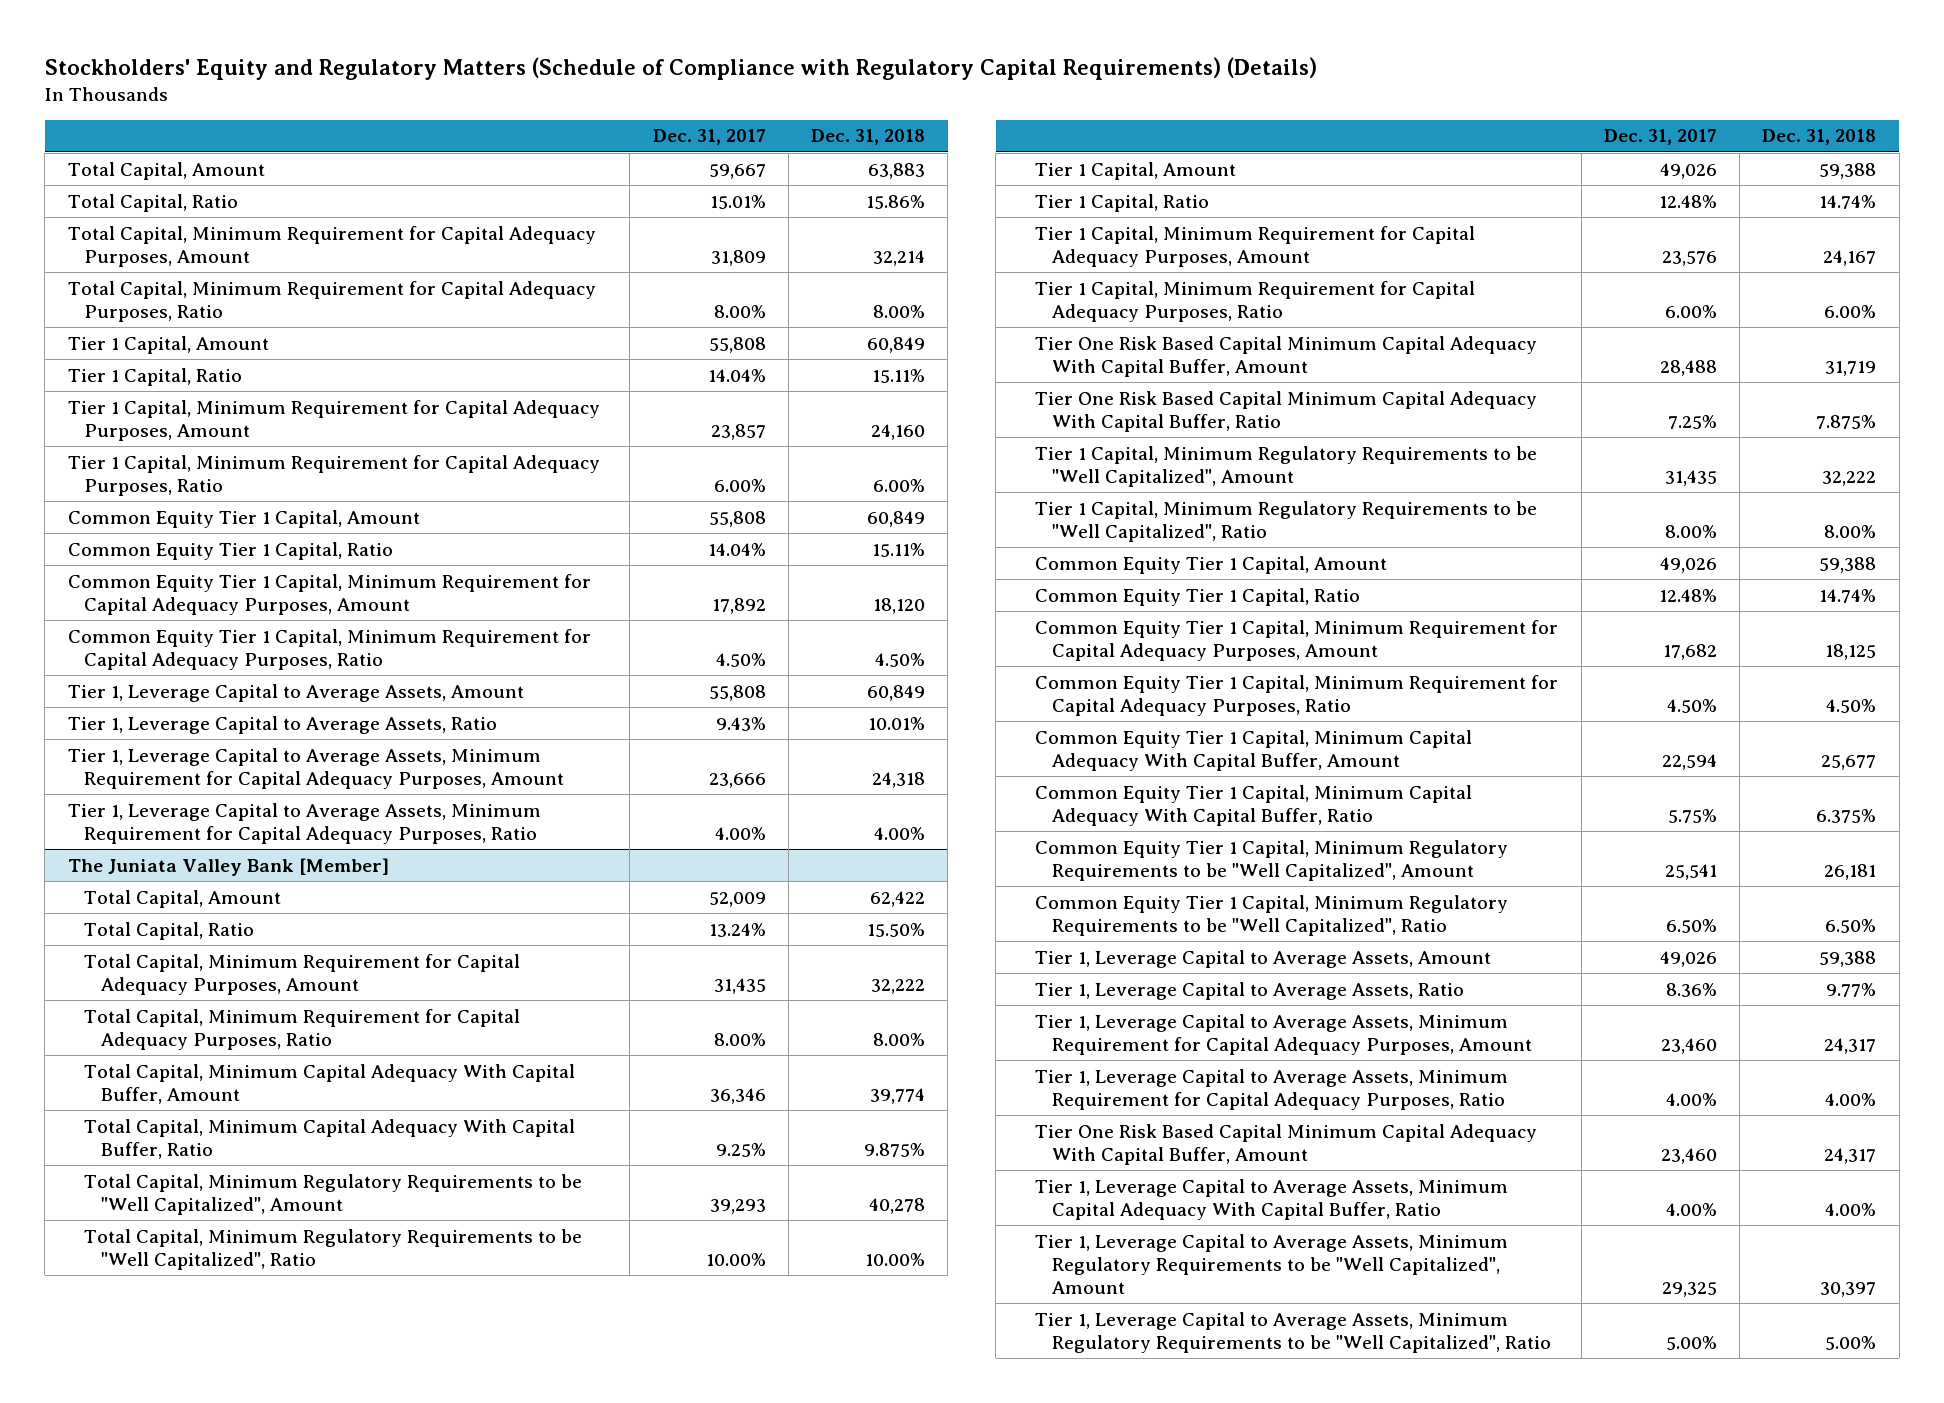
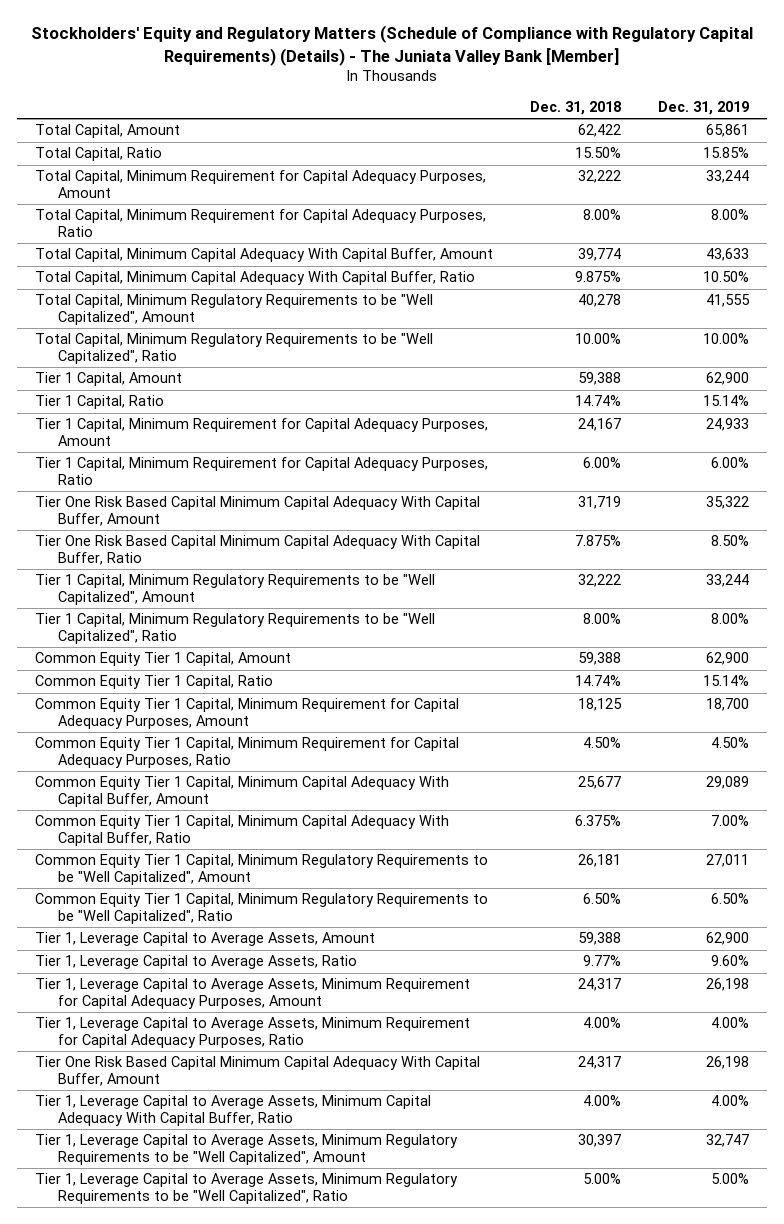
[44,56,1317,80] Stockholders' Equity and Regulatory Matters (Schedule of Compliance with Regulatory Capital Requirements) (Details) -> [31,25,754,66] Stockholders' Equity and Regulatory Matters (Schedule of Compliance with Regulatory Capital Requirements) (Details) - The Juniata Valley Bank [Member]
[652,129,766,146] Dec. 31, 2017 -> none
none -> [657,100,749,115] Dec. 31, 2019
[67,161,265,180] Total Capital, Amount -> none
[67,193,238,212] Total Capital, Ratio -> none
[67,225,596,267] Total Capital, Minimum Requirement for Capital Adequacy Purposes, Amount -> none
[67,280,596,322] Total Capital, Minimum Requirement for Capital Adequacy Purposes, Ratio -> none
[67,335,269,354] Tier 1 Capital, Amount -> none
[67,367,242,386] Tier 1 Capital, Ratio -> none
[67,399,600,441] Tier 1 Capital, Minimum Requirement for Capital Adequacy Purposes, Amount -> none
[67,454,600,496] Tier 1 Capital, Minimum Requirement for Capital Adequacy Purposes, Ratio -> none
[67,509,420,528] Common Equity Tier 1 Capital, Amount -> none
[67,541,393,560] Common Equity Tier 1 Capital, Ratio -> none
[67,573,591,615] Common Equity Tier 1 Capital, Minimum Requirement for Capital Adequacy Purposes, Amount -> none
[67,628,591,670] Common Equity Tier 1 Capital, Minimum Requirement for Capital Adequacy Purposes, Ratio -> none
[67,683,524,702] Tier 1, Leverage Capital to Average Assets, Amount -> none
[67,715,497,734] Tier 1, Leverage Capital to Average Assets, Ratio -> none
[67,747,565,789] Tier 1, Leverage Capital to Average Assets, Minimum Requirement for Capital Adequacy Purposes, Amount -> none
[67,802,541,844] Tier 1, Leverage Capital to Average Assets, Minimum Requirement for Capital Adequacy Purposes, Ratio -> none
[67,857,389,876] The Juniata Valley Bank [Member] -> none

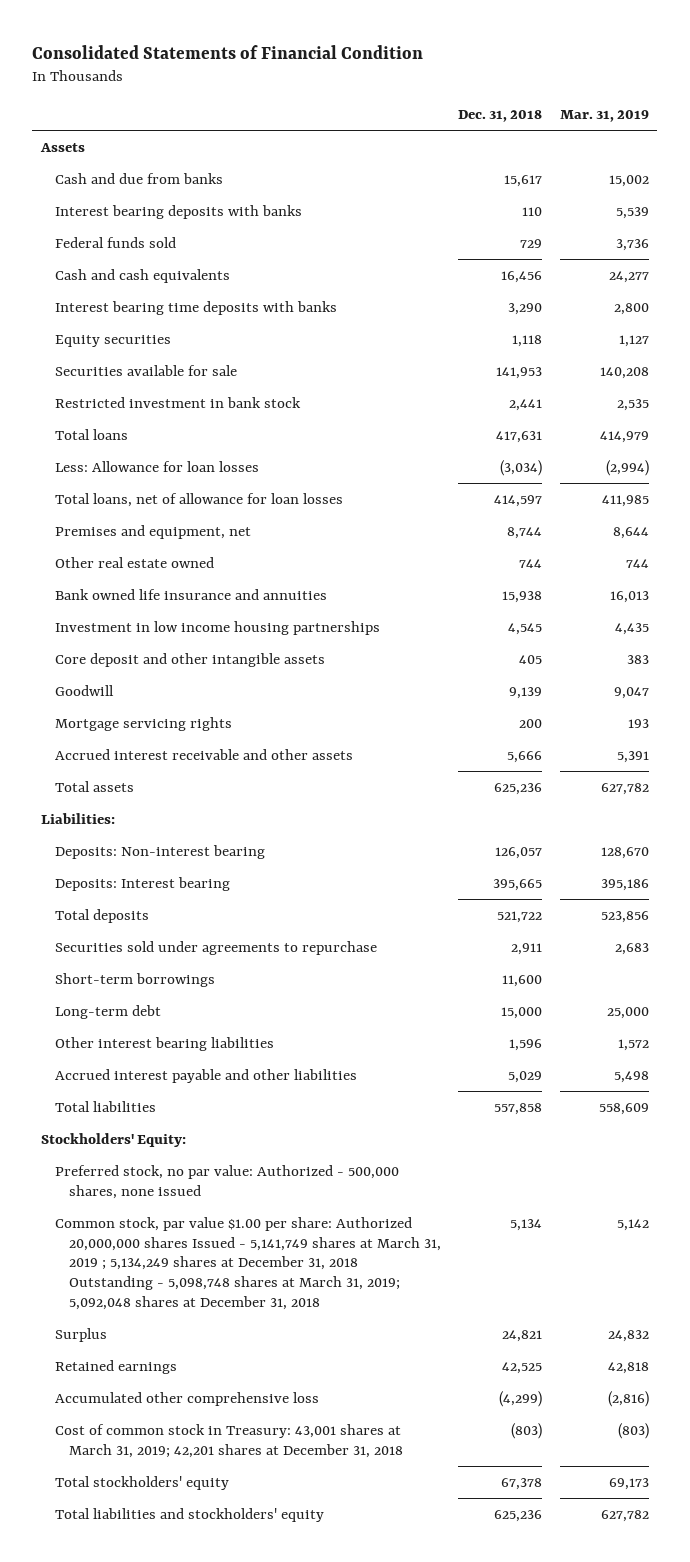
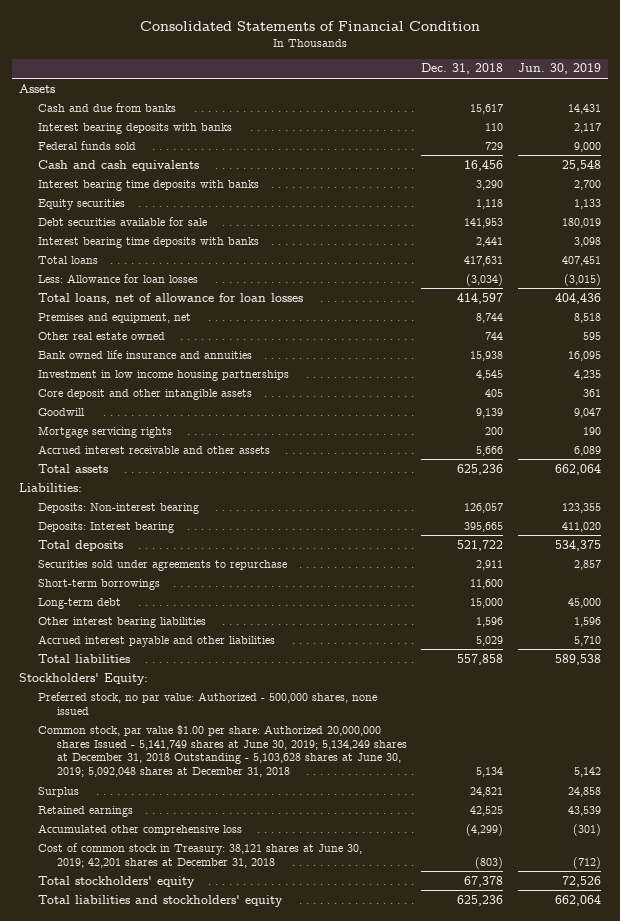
[559,110,649,123] Mar. 31, 2019 -> none
none -> [517,63,601,75] Jun. 30, 2019
[55,364,238,376] Securities available for sale -> [38,216,208,226] Debt securities available for sale
[55,396,302,408] Restricted investment in bank stock -> [38,236,260,248] Interest bearing time deposits with banks
[55,1216,442,1311] Common stock, par value $1.00 per share: Authorized 20,000,000 shares Issued - 5,141,749 shares at March 31, 2019 ; 5,134,249 shares at December 31, 2018 Outstanding - 5,098,748 shares at March 31, 2019; 5,092,048 shares at December 31, 2018 -> [38,724,407,778] Common stock, par value $1.00 per share: Authorized 20,000,000 shares Issued - 5,141,749 shares at June 30, 2019; 5,134,249 shares at December 31, 2018 Outstanding - 5,103,628 shares at June 30, 2019; 5,092,048 shares at December 31, 2018
[55,1423,404,1458] Cost of common stock in Treasury: 43,001 shares at March 31, 2019; 42,201 shares at December 31, 2018 -> [38,842,363,868] Cost of common stock in Treasury: 38,121 shares at June 30, 2019; 42,201 shares at December 31, 2018

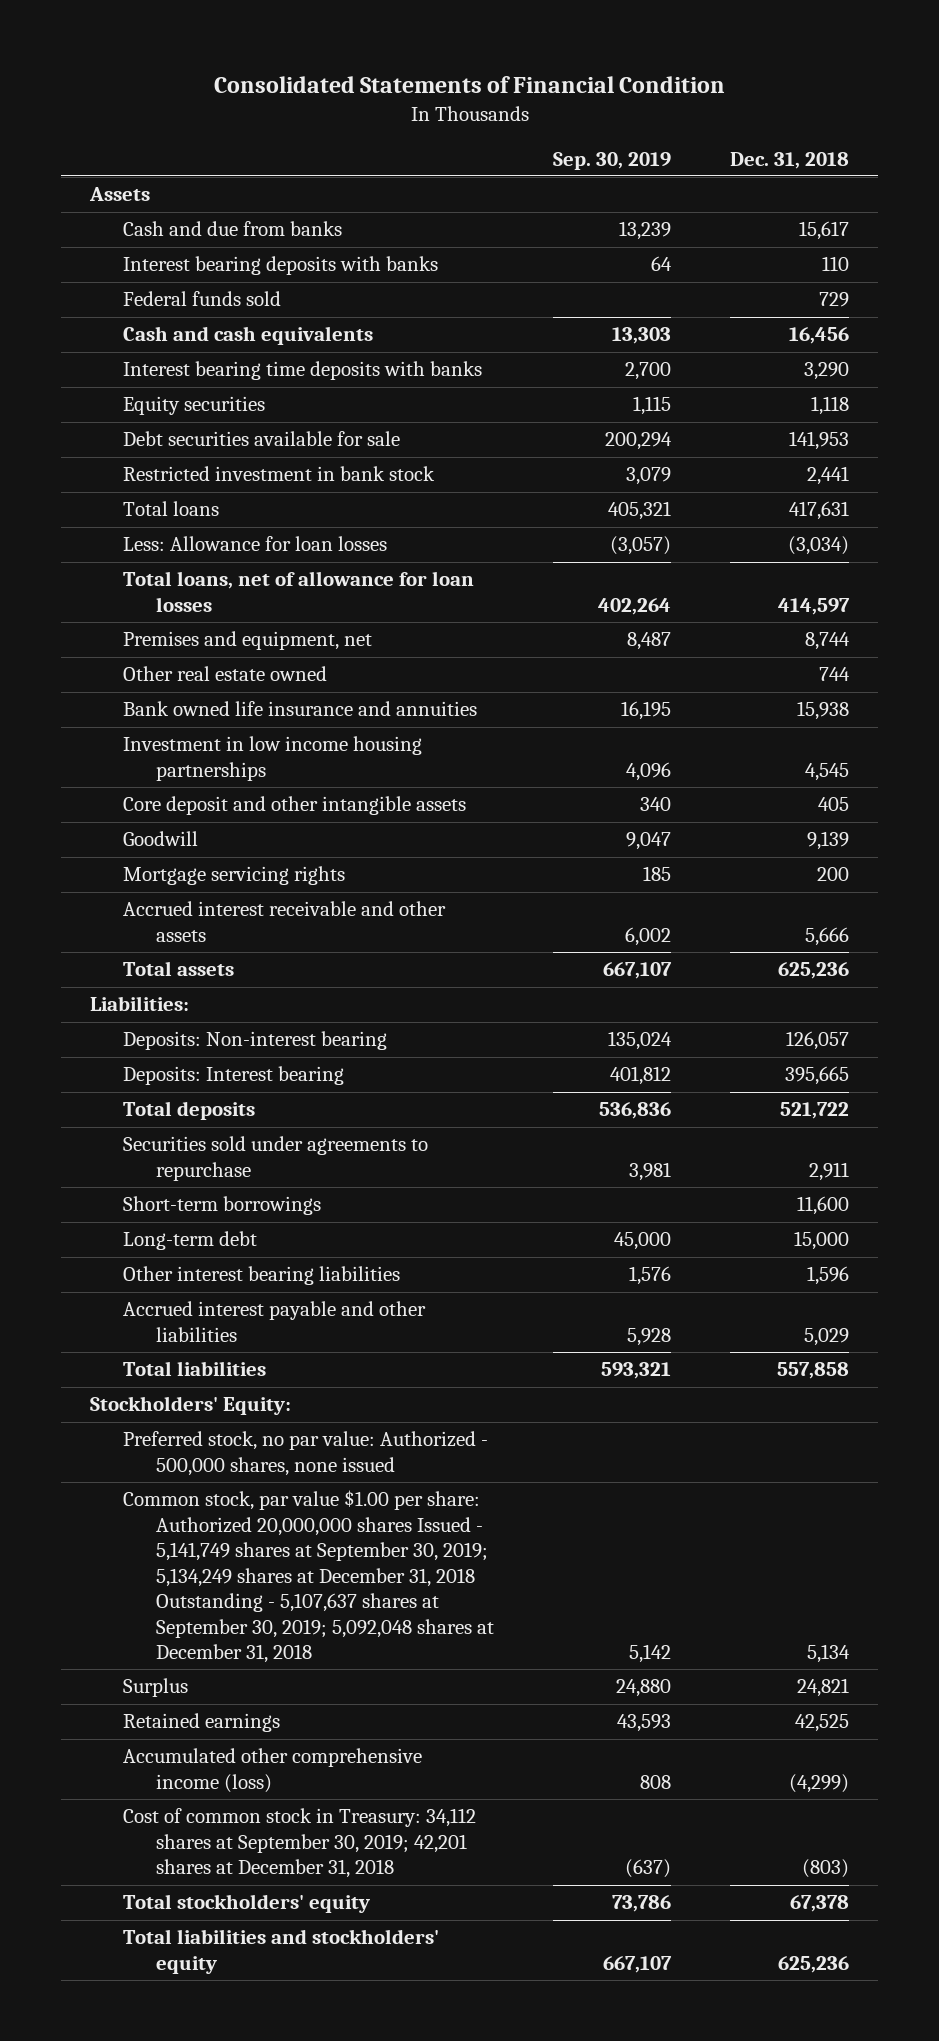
[517,63,601,75] Jun. 30, 2019 -> none
none -> [552,151,671,170] Sep. 30, 2019
[38,236,260,248] Interest bearing time deposits with banks -> [123,466,436,482] Restricted investment in bank stock
[38,724,407,778] Common stock, par value $1.00 per share: Authorized 20,000,000 shares Issued - 5,141,749 shares at June 30, 2019; 5,134,249 shares at December 31, 2018 Outstanding - 5,103,628 shares at June 30, 2019; 5,092,048 shares at December 31, 2018 -> [123,1490,494,1663] Common stock, par value $1.00 per share: Authorized 20,000,000 shares Issued - 5,141,749 shares at September 30, 2019; 5,134,249 shares at December 31, 2018 Outstanding - 5,107,637 shares at September 30, 2019; 5,092,048 shares at December 31, 2018
[38,823,243,835] Accumulated other comprehensive loss -> [123,1748,423,1793] Accumulated other comprehensive income (loss)
[38,842,363,868] Cost of common stock in Treasury: 38,121 shares at June 30, 2019; 42,201 shares at December 31, 2018 -> [123,1808,477,1879] Cost of common stock in Treasury: 34,112 shares at September 30, 2019; 42,201 shares at December 31, 2018

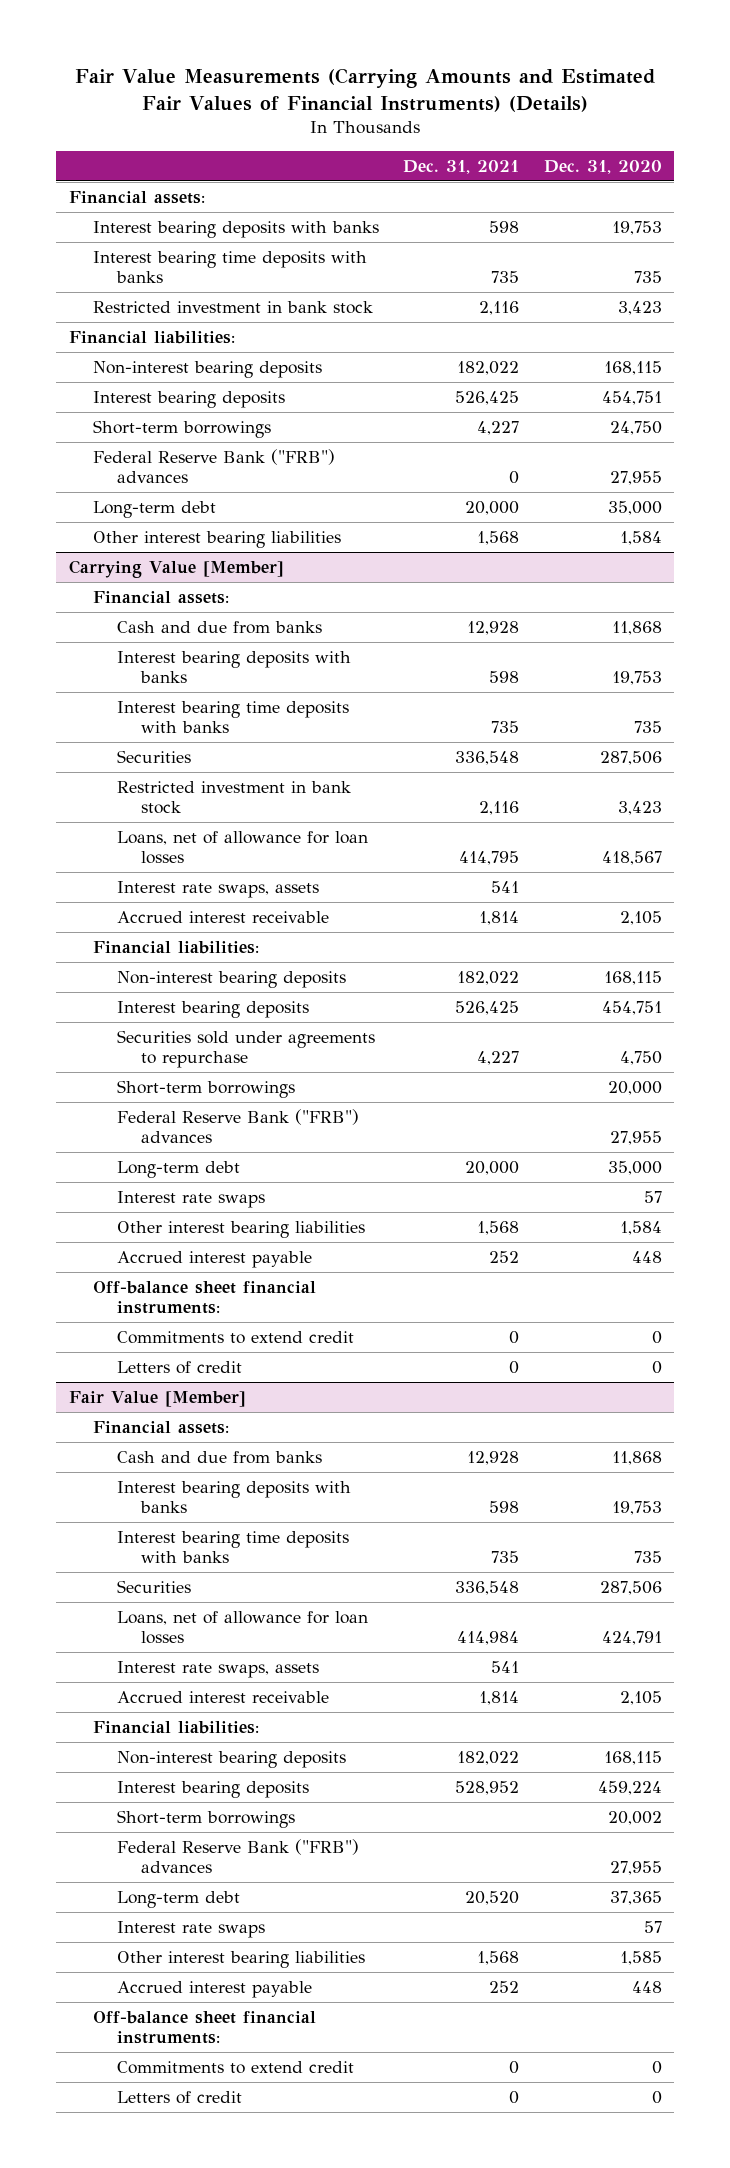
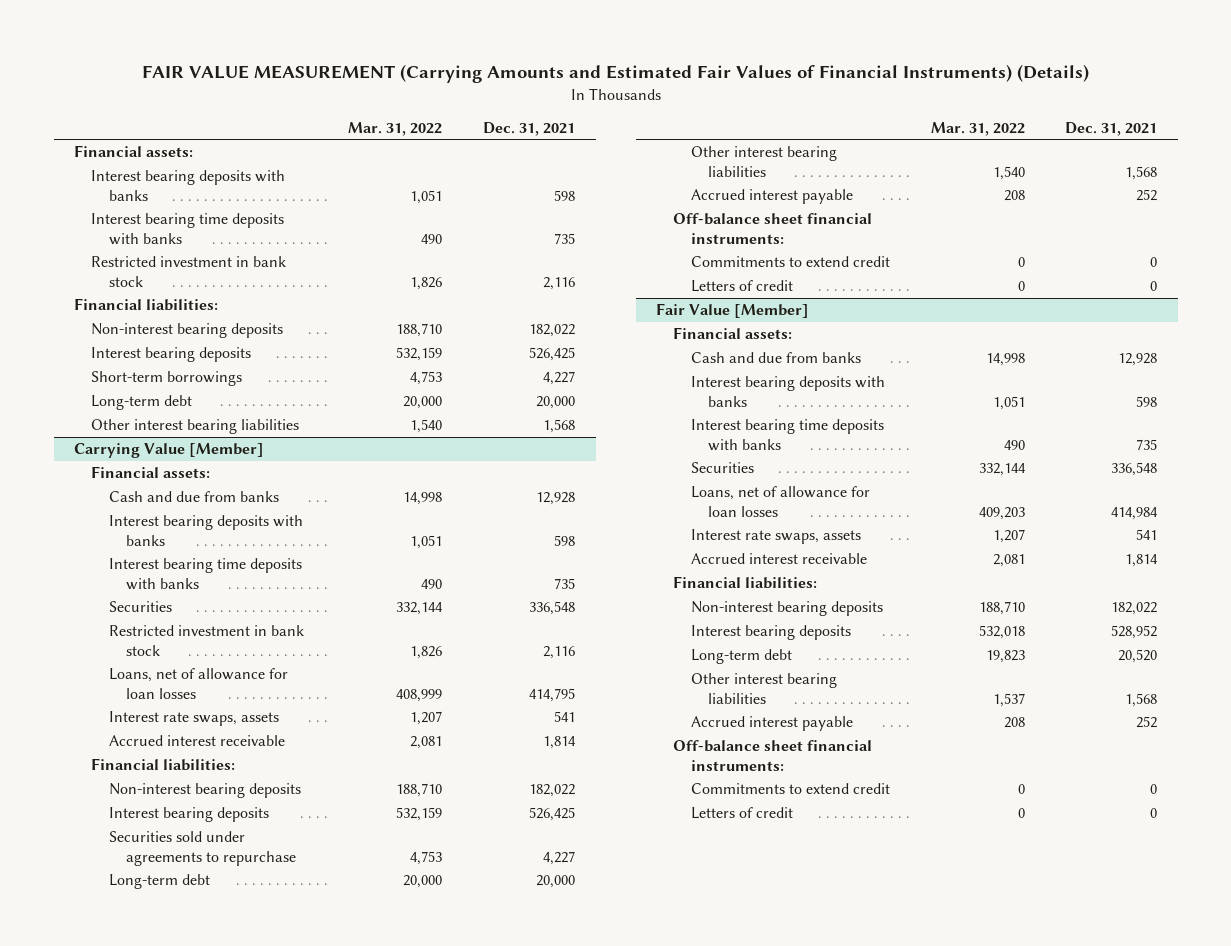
[75,68,656,113] Fair Value Measurements (Carrying Amounts and Estimated Fair Values of Financial Instruments) (Details) -> [141,64,1089,84] FAIR VALUE MEASUREMENT (Carrying Amounts and Estimated Fair Values of Financial Instruments) (Details)
[543,159,662,174] Dec. 31, 2020 -> none
none -> [348,121,443,136] Mar. 31, 2022
[92,448,335,483] Federal Reserve Bank ("FRB") advances -> none
[116,1079,295,1098] Short-term borrowings -> none
[116,1108,359,1143] Federal Reserve Bank ("FRB") advances -> none
[116,1190,265,1208] Interest rate swaps -> none
[116,1809,295,1828] Short-term borrowings -> none
[116,1838,359,1873] Federal Reserve Bank ("FRB") advances -> none
[116,1920,265,1938] Interest rate swaps -> none

